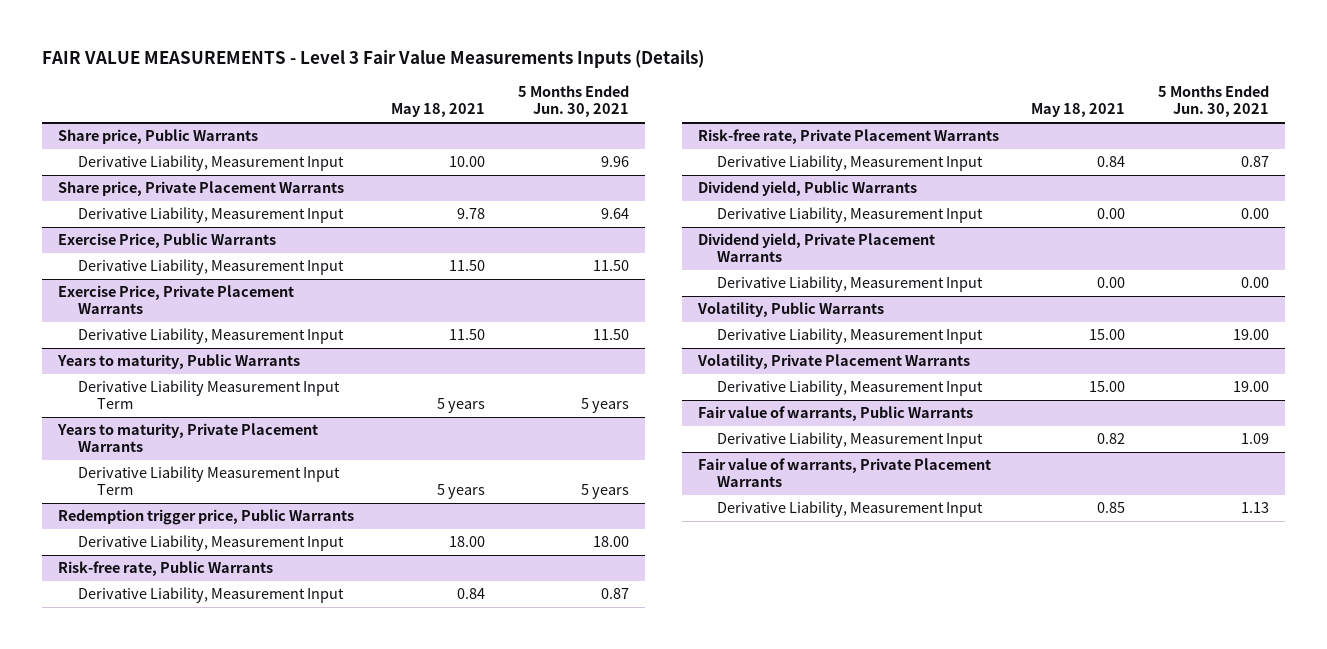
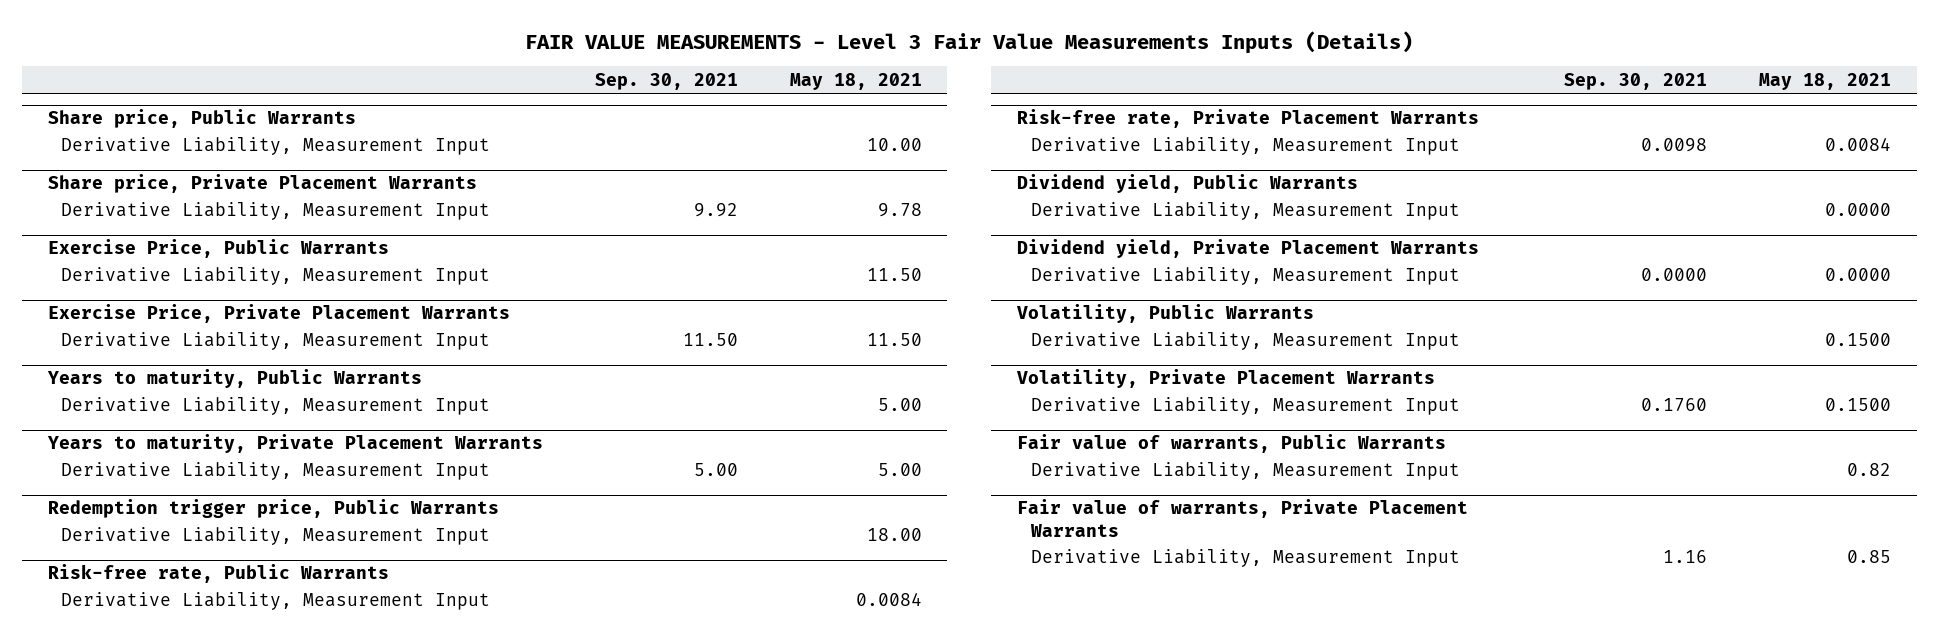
[517,85,629,118] 5 Months Ended Jun. 30, 2021 -> none
none -> [594,72,738,90] Sep. 30, 2021
[77,380,340,410] Derivative Liability Measurement Input Term -> [61,397,491,416] Derivative Liability, Measurement Input
[437,398,486,414] 5 years -> [877,398,922,412] 5.00
[77,466,340,496] Derivative Liability Measurement Input Term -> [61,462,491,481] Derivative Liability, Measurement Input
[437,484,486,500] 5 years -> [877,463,922,477] 5.00
[457,588,486,600] 0.84 -> [855,592,922,607] 0.0084
[1097,156,1126,168] 0.84 -> [1824,137,1891,152] 0.0084
[1097,208,1126,220] 0.00 -> [1824,203,1891,217] 0.0000
[1097,277,1126,289] 0.00 -> [1824,268,1891,282] 0.0000
[1089,329,1126,341] 15.00 -> [1824,333,1891,347] 0.1500
[1089,381,1126,393] 15.00 -> [1824,398,1891,412] 0.1500

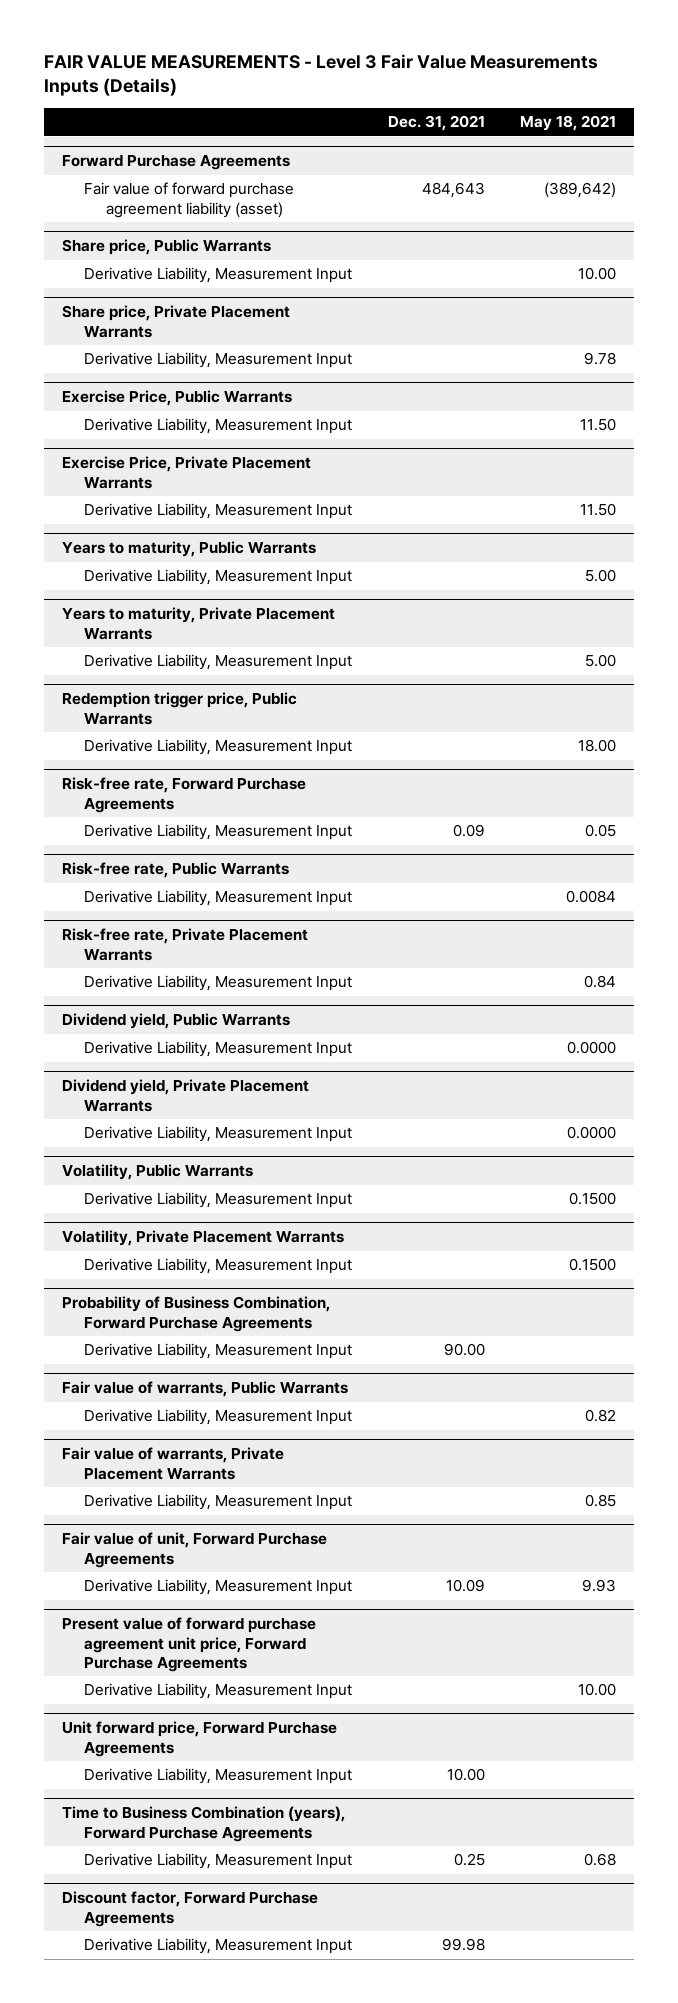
[594,72,738,90] Sep. 30, 2021 -> none
none -> [387,115,485,132] Dec. 31, 2021
none -> [62,155,291,171] Forward Purchase Agreements
none -> [84,182,295,218] Fair value of forward purchase agreement liability (asset)
none -> [62,777,307,813] Risk-free rate, Forward Purchase Agreements
none -> [84,824,353,841] Derivative Liability, Measurement Input
[1824,137,1891,152] 0.0084 -> [584,975,617,989] 0.84
none -> [62,1296,331,1332] Probability of Business Combination, Forward Purchase Agreements
none -> [84,1343,353,1360] Derivative Liability, Measurement Input
none -> [62,1532,328,1568] Fair value of unit, Forward Purchase Agreements
none -> [84,1579,353,1596] Derivative Liability, Measurement Input
none -> [62,1617,317,1673] Present value of forward purchase agreement unit price, Forward Purchase Agreements
none -> [84,1683,353,1700] Derivative Liability, Measurement Input
none -> [62,1721,338,1757] Unit forward price, Forward Purchase Agreements
none -> [84,1768,353,1785] Derivative Liability, Measurement Input
none -> [62,1806,346,1842] Time to Business Combination (years), Forward Purchase Agreements
none -> [84,1853,353,1870] Derivative Liability, Measurement Input
none -> [62,1891,319,1927] Discount factor, Forward Purchase Agreements
none -> [84,1938,353,1955] Derivative Liability, Measurement Input

